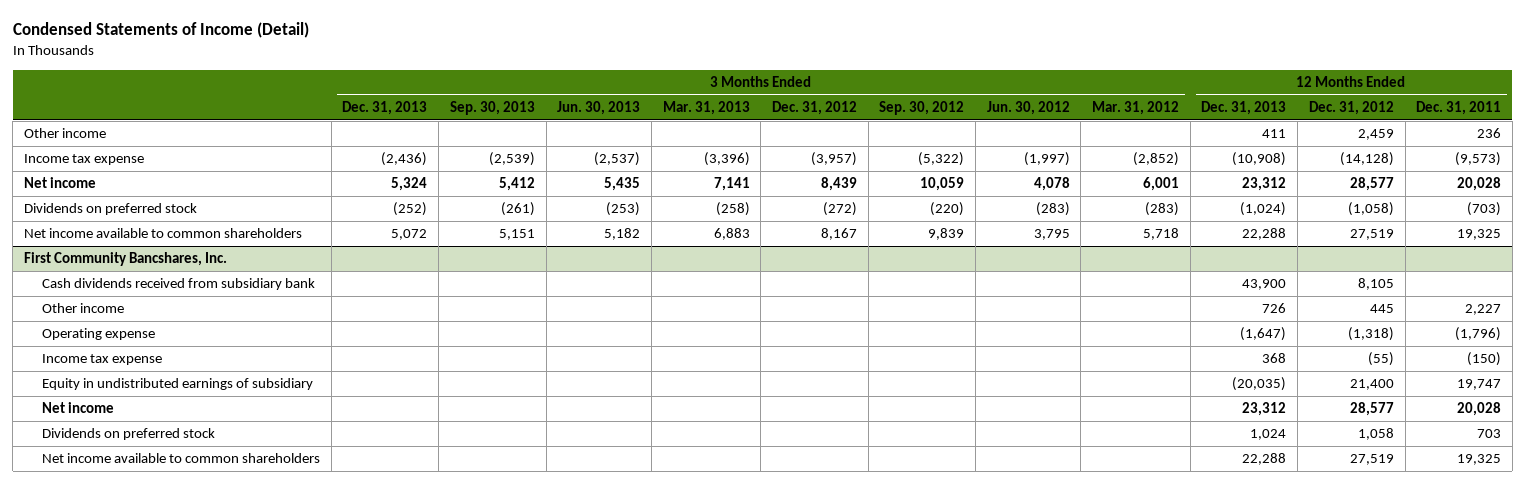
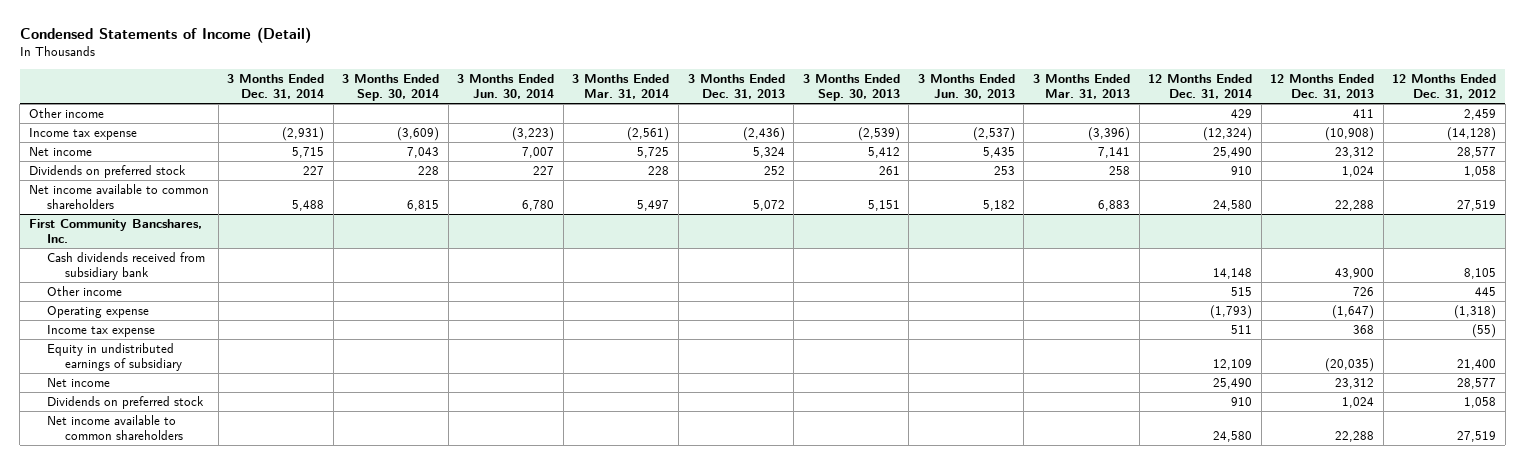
[771,101,857,116] Dec. 31, 2012 -> none
[879,101,965,116] Sep. 30, 2012 -> none
[986,101,1070,116] Jun. 30, 2012 -> none
[1092,101,1180,116] Mar. 31, 2012 -> none
[1416,101,1502,116] Dec. 31, 2011 -> none
none -> [227,73,325,99] 3 Months Ended Dec. 31, 2014
none -> [342,73,440,101] 3 Months Ended Sep. 30, 2014
none -> [457,73,555,99] 3 Months Ended Jun. 30, 2014
none -> [572,73,670,99] 3 Months Ended Mar. 31, 2014
none -> [1148,73,1253,99] 12 Months Ended Dec. 31, 2014
[393,202,428,217] (252) -> [763,165,785,175] 252
[500,202,535,217] (261) -> [878,165,900,175] 261
[606,202,641,217] (253) -> [993,165,1015,175] 253
[715,202,750,217] (258) -> [1109,165,1131,175] 258
[1240,202,1287,217] (1,024) -> [1342,165,1375,177] 1,024
[1347,202,1394,217] (1,058) -> [1464,165,1497,177] 1,058

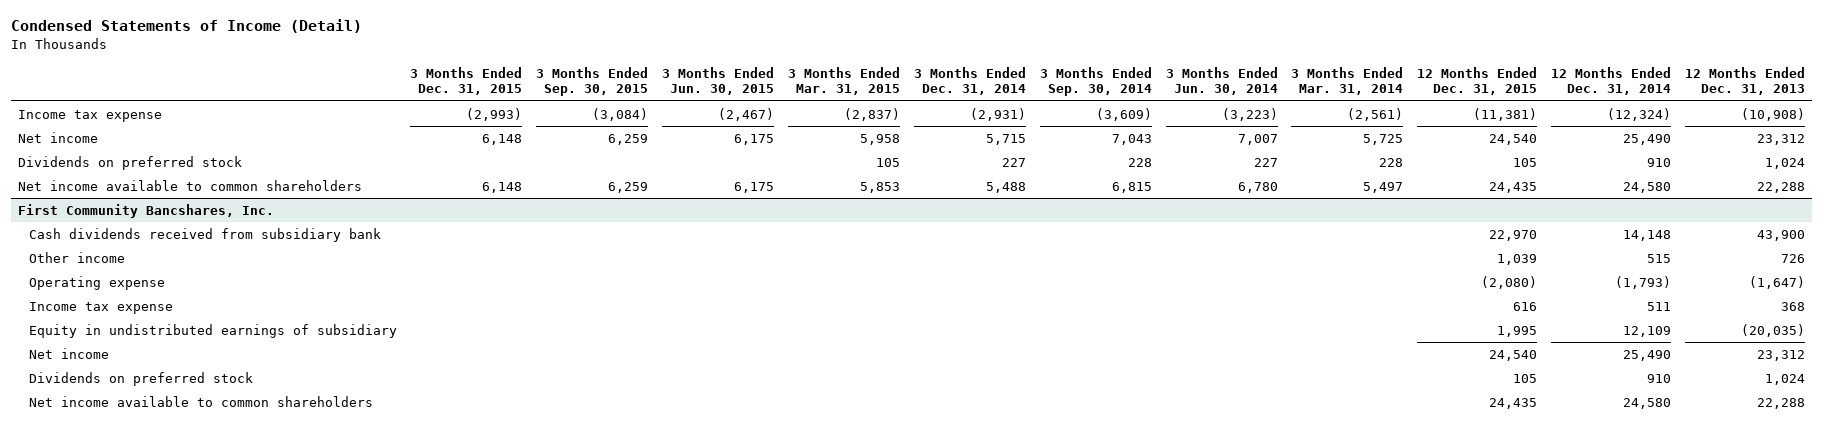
[687,73,785,99] 3 Months Ended Dec. 31, 2013 -> none
[802,73,900,101] 3 Months Ended Sep. 30, 2013 -> none
[917,73,1015,99] 3 Months Ended Jun. 30, 2013 -> none
[1033,73,1131,99] 3 Months Ended Mar. 31, 2013 -> none
[1392,73,1497,99] 12 Months Ended Dec. 31, 2012 -> none
none -> [410,67,523,96] 3 Months Ended Dec. 31, 2015
none -> [536,67,649,97] 3 Months Ended Sep. 30, 2015
none -> [662,67,775,96] 3 Months Ended Jun. 30, 2015
none -> [788,67,901,96] 3 Months Ended Mar. 31, 2015
none -> [1417,67,1538,96] 12 Months Ended Dec. 31, 2015
[28,107,104,118] Other income -> none

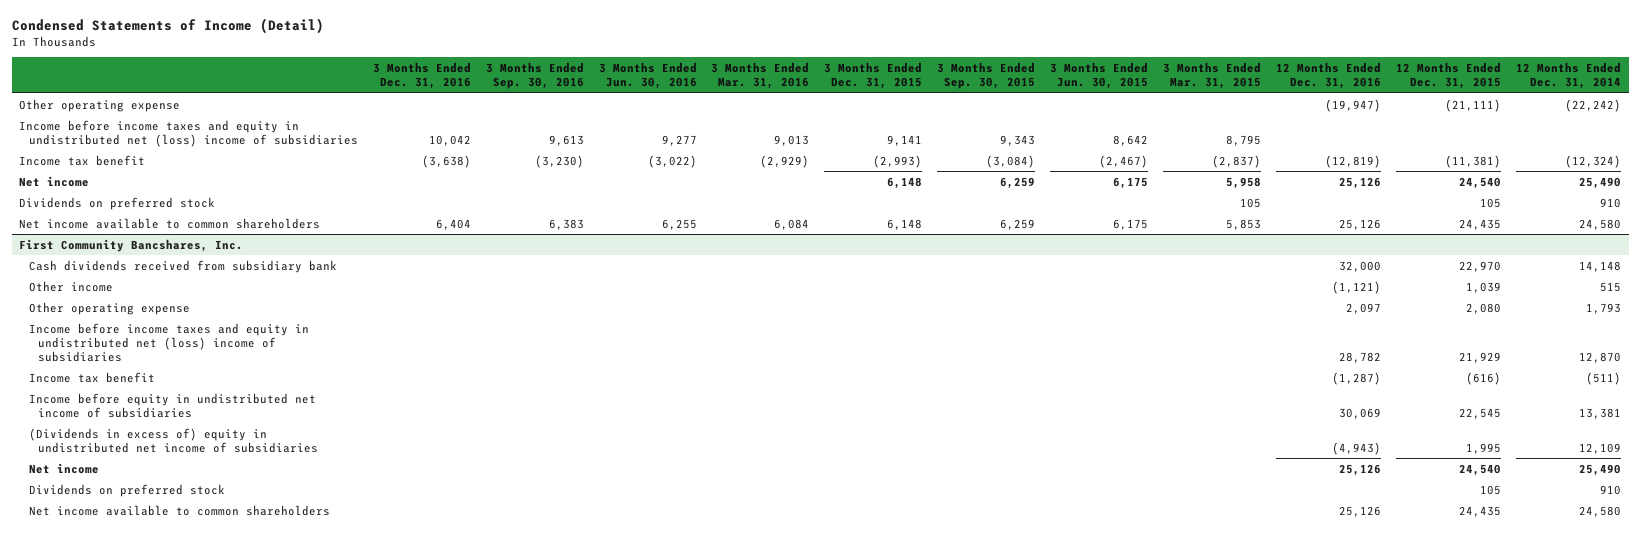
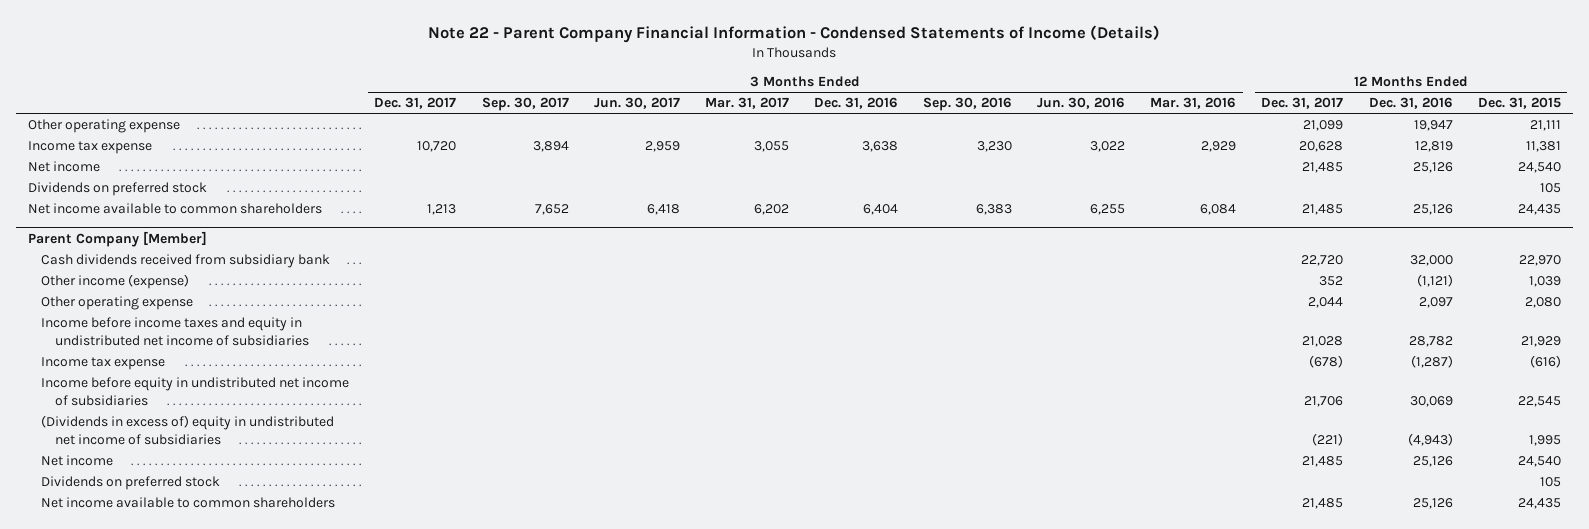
[11,17,324,34] Condensed Statements of Income (Detail) -> [428,24,1161,43] Note 22 - Parent Company Financial Information - Condensed Statements of Income (Details)
[824,62,923,90] 3 Months Ended Dec. 31, 2015 -> none
[937,62,1036,90] 3 Months Ended Sep. 30, 2015 -> none
[1050,62,1149,90] 3 Months Ended Jun. 30, 2015 -> none
[1163,62,1262,90] 3 Months Ended Mar. 31, 2015 -> none
[1516,62,1622,90] 12 Months Ended Dec. 31, 2014 -> none
none -> [374,97,457,110] Dec. 31, 2017
none -> [481,97,569,112] Sep. 30, 2017
none -> [593,97,680,110] Jun. 30, 2017
none -> [704,97,789,110] Mar. 31, 2017
none -> [1261,97,1344,110] Dec. 31, 2017
[19,119,358,147] Income before income taxes and equity in undistributed net (loss) income of subsidiaries -> none
[1325,98,1382,112] (19,947) -> [1413,120,1453,132] 19,947
[1445,98,1502,112] (21,111) -> [1529,120,1561,132] 21,111
[19,154,146,166] Income tax benefit -> [28,141,153,155] Income tax expense
[421,154,471,168] (3,638) -> [861,141,898,153] 3,638
[534,154,584,168] (3,230) -> [977,141,1013,153] 3,230
[647,154,697,168] (3,022) -> [1090,141,1126,153] 3,022
[760,154,810,168] (2,929) -> [1201,141,1237,153] 2,929
[1325,154,1382,168] (12,819) -> [1414,141,1453,153] 12,819
[1445,154,1502,168] (11,381) -> [1525,141,1561,153] 11,381
[19,238,244,252] First Community Bancshares, Inc. -> none
none -> [28,230,208,247] Parent Company [Member]
[28,280,113,292] Other income -> [41,274,190,290] Other income (expense)
[28,322,309,362] Income before income taxes and equity in undistributed net (loss) income of subsidiaries -> [41,317,309,346] Income before income taxes and equity in undistributed net income of subsidiaries
[28,371,155,383] Income tax benefit -> [41,357,166,371] Income tax expense

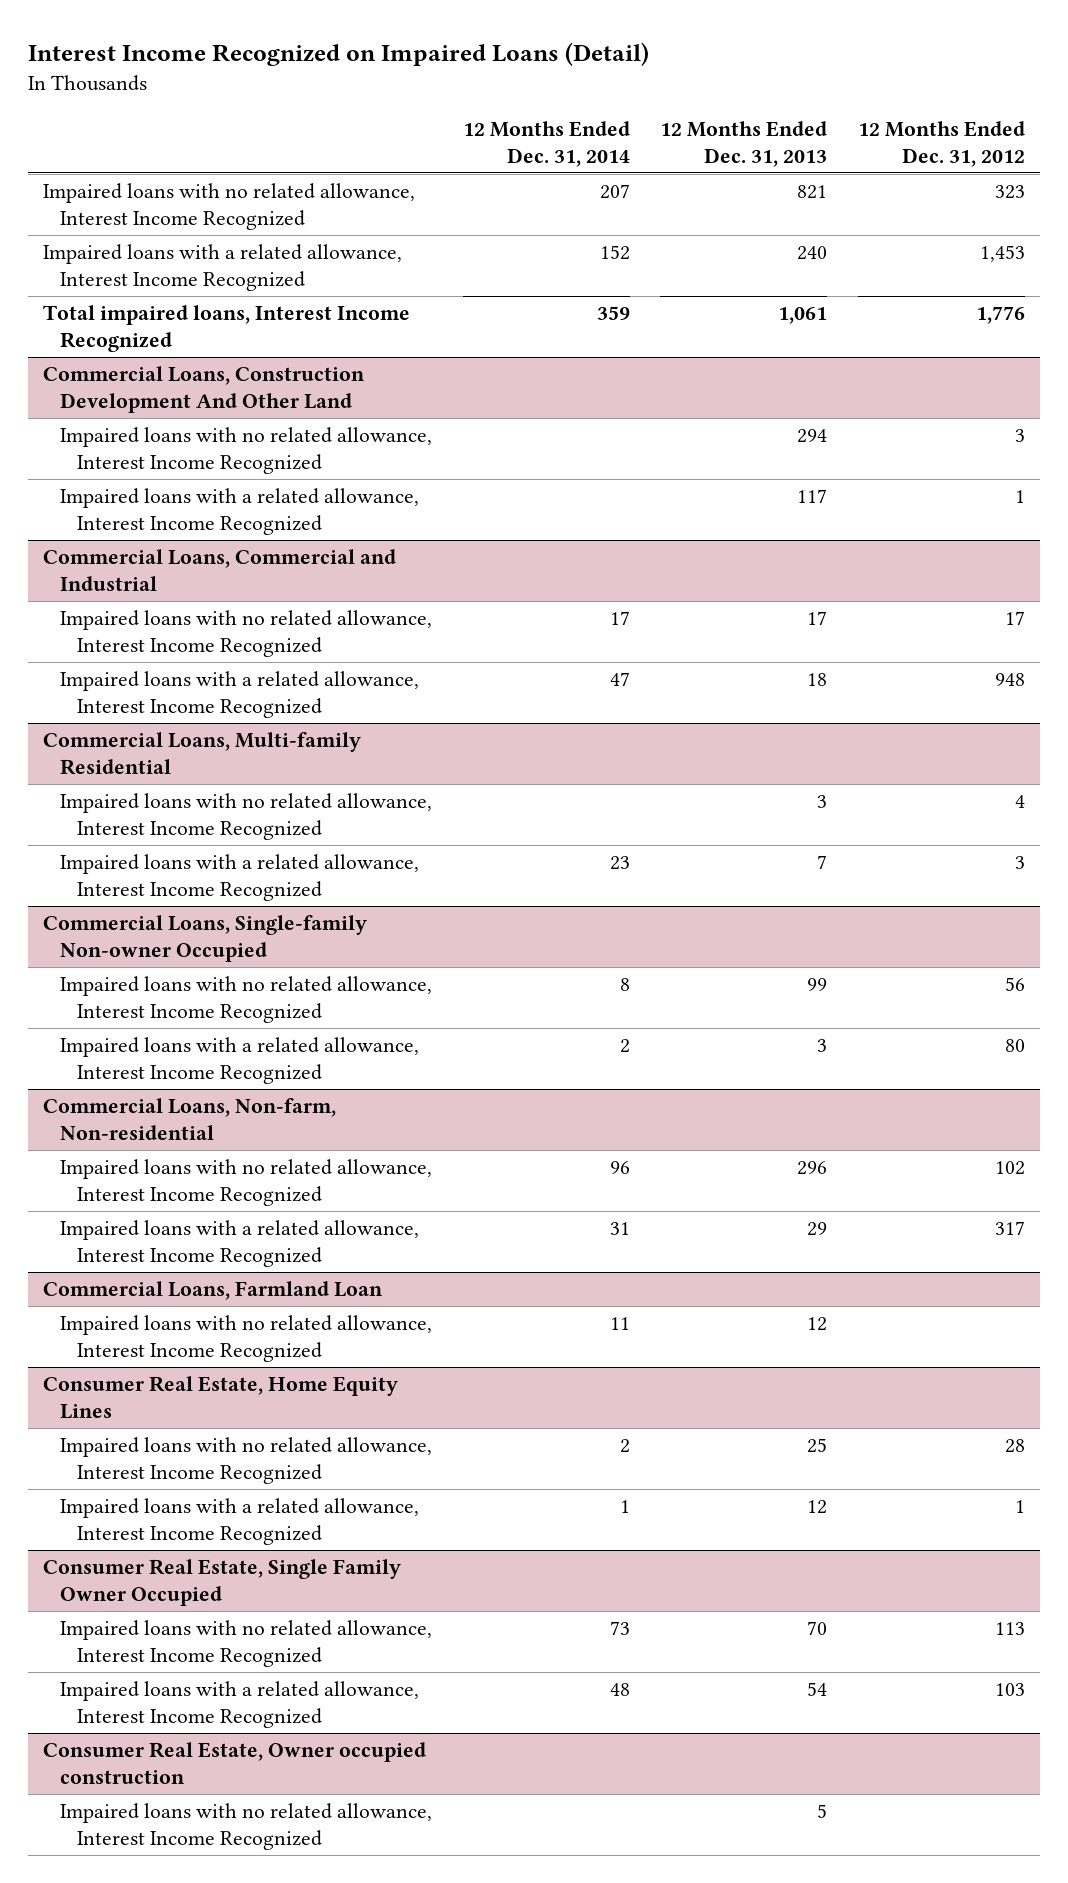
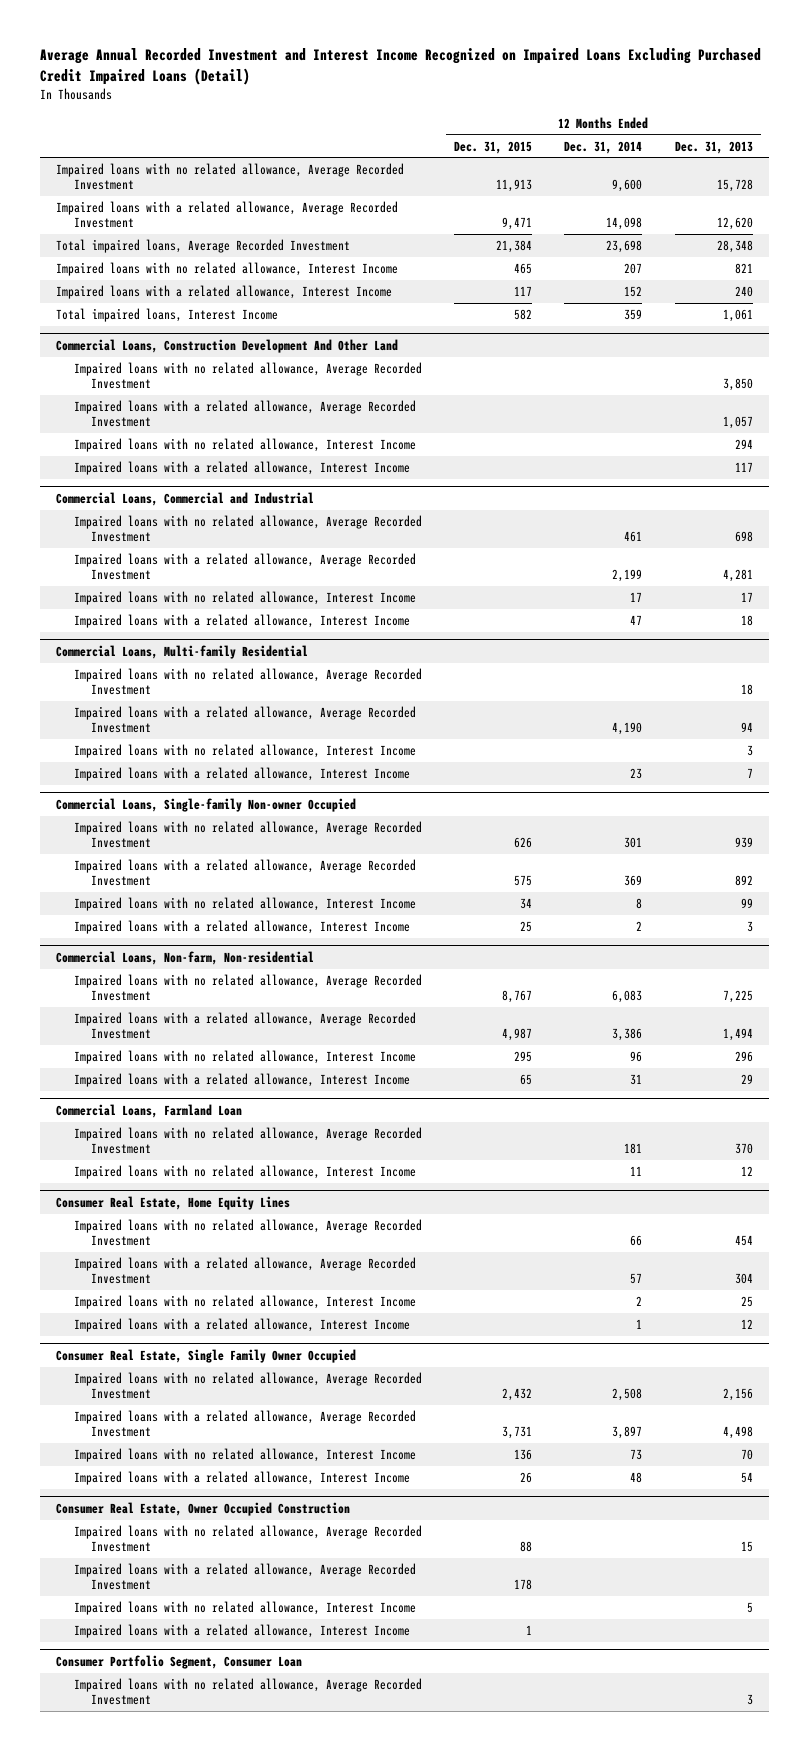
[27,41,649,66] Interest Income Recognized on Impaired Loans (Detail) -> [39,48,761,85] Average Annual Recorded Investment and Interest Income Recognized on Impaired Loans Excluding Purchased Credit Impaired Loans (Detail)
[858,120,1026,167] 12 Months Ended Dec. 31, 2012 -> none
none -> [453,140,532,154] Dec. 31, 2015
none -> [55,163,404,191] Impaired loans with no related allowance, Average Recorded Investment
none -> [55,201,398,229] Impaired loans with a related allowance, Average Recorded Investment
none -> [55,239,350,254] Total impaired loans, Average Recorded Investment
[42,183,415,231] Impaired loans with no related allowance, Interest Income Recognized -> [55,262,398,277] Impaired loans with no related allowance, Interest Income
[42,244,402,292] Impaired loans with a related allowance, Interest Income Recognized -> [55,285,392,300] Impaired loans with a related allowance, Interest Income
[42,305,410,353] Total impaired loans, Interest Income Recognized -> [55,308,278,323] Total impaired loans, Interest Income
none -> [73,362,422,390] Impaired loans with no related allowance, Average Recorded Investment
none -> [73,400,416,428] Impaired loans with a related allowance, Average Recorded Investment
[60,427,433,475] Impaired loans with no related allowance, Interest Income Recognized -> [73,438,416,453] Impaired loans with no related allowance, Interest Income
[60,488,420,536] Impaired loans with a related allowance, Interest Income Recognized -> [73,461,410,476] Impaired loans with a related allowance, Interest Income
none -> [73,515,422,543] Impaired loans with no related allowance, Average Recorded Investment
none -> [73,553,416,581] Impaired loans with a related allowance, Average Recorded Investment
[60,610,433,658] Impaired loans with no related allowance, Interest Income Recognized -> [73,591,416,606] Impaired loans with no related allowance, Interest Income
[60,671,420,719] Impaired loans with a related allowance, Interest Income Recognized -> [73,614,410,629] Impaired loans with a related allowance, Interest Income
none -> [73,668,422,696] Impaired loans with no related allowance, Average Recorded Investment
none -> [73,706,416,734] Impaired loans with a related allowance, Average Recorded Investment
[60,793,433,841] Impaired loans with no related allowance, Interest Income Recognized -> [73,744,416,759] Impaired loans with no related allowance, Interest Income
[60,854,420,902] Impaired loans with a related allowance, Interest Income Recognized -> [73,767,410,782] Impaired loans with a related allowance, Interest Income
none -> [73,821,422,849] Impaired loans with no related allowance, Average Recorded Investment
none -> [73,859,416,887] Impaired loans with a related allowance, Average Recorded Investment
[60,976,433,1024] Impaired loans with no related allowance, Interest Income Recognized -> [73,897,416,912] Impaired loans with no related allowance, Interest Income
[60,1037,420,1085] Impaired loans with a related allowance, Interest Income Recognized -> [73,920,410,935] Impaired loans with a related allowance, Interest Income
none -> [73,974,422,1002] Impaired loans with no related allowance, Average Recorded Investment
none -> [73,1012,416,1040] Impaired loans with a related allowance, Average Recorded Investment
[60,1159,433,1207] Impaired loans with no related allowance, Interest Income Recognized -> [73,1050,416,1065] Impaired loans with no related allowance, Interest Income
[60,1220,420,1268] Impaired loans with a related allowance, Interest Income Recognized -> [73,1073,410,1088] Impaired loans with a related allowance, Interest Income
none -> [73,1127,422,1155] Impaired loans with no related allowance, Average Recorded Investment
[60,1315,433,1363] Impaired loans with no related allowance, Interest Income Recognized -> [73,1165,416,1180] Impaired loans with no related allowance, Interest Income
none -> [73,1219,422,1247] Impaired loans with no related allowance, Average Recorded Investment
none -> [73,1257,416,1285] Impaired loans with a related allowance, Average Recorded Investment
[60,1437,433,1485] Impaired loans with no related allowance, Interest Income Recognized -> [73,1295,416,1310] Impaired loans with no related allowance, Interest Income
[60,1498,420,1546] Impaired loans with a related allowance, Interest Income Recognized -> [73,1318,410,1333] Impaired loans with a related allowance, Interest Income
none -> [73,1372,422,1400] Impaired loans with no related allowance, Average Recorded Investment
none -> [73,1410,416,1438] Impaired loans with a related allowance, Average Recorded Investment
[60,1620,433,1668] Impaired loans with no related allowance, Interest Income Recognized -> [73,1448,416,1463] Impaired loans with no related allowance, Interest Income
[60,1681,420,1729] Impaired loans with a related allowance, Interest Income Recognized -> [73,1471,410,1486] Impaired loans with a related allowance, Interest Income
[42,1742,426,1785] Consumer Real Estate, Owner occupied construction -> [55,1501,350,1516] Consumer Real Estate, Owner Occupied Construction
none -> [73,1525,422,1553] Impaired loans with no related allowance, Average Recorded Investment
none -> [73,1563,416,1591] Impaired loans with a related allowance, Average Recorded Investment
[60,1803,433,1851] Impaired loans with no related allowance, Interest Income Recognized -> [73,1601,416,1616] Impaired loans with no related allowance, Interest Income
none -> [73,1624,410,1639] Impaired loans with a related allowance, Interest Income
none -> [55,1654,302,1669] Consumer Portfolio Segment, Consumer Loan
none -> [73,1678,422,1706] Impaired loans with no related allowance, Average Recorded Investment

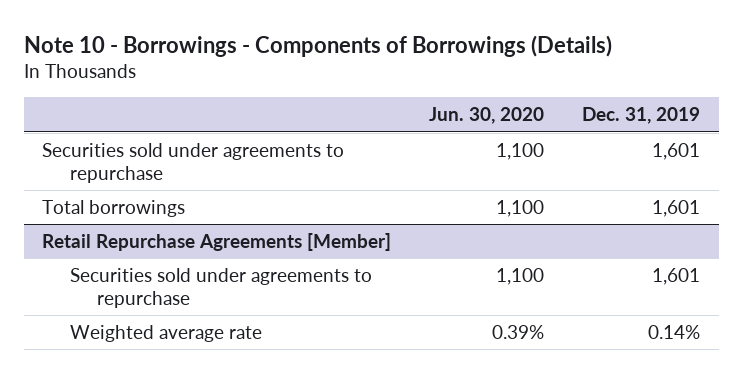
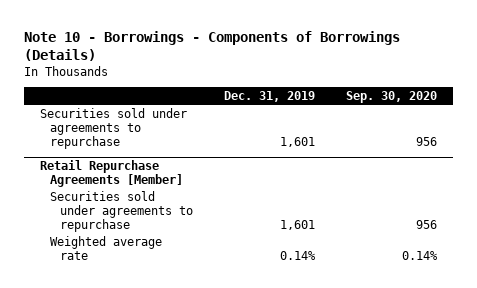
[429,107,545,125] Jun. 30, 2020 -> none
none -> [346,91,438,104] Sep. 30, 2020
[42,200,186,218] Total borrowings -> none

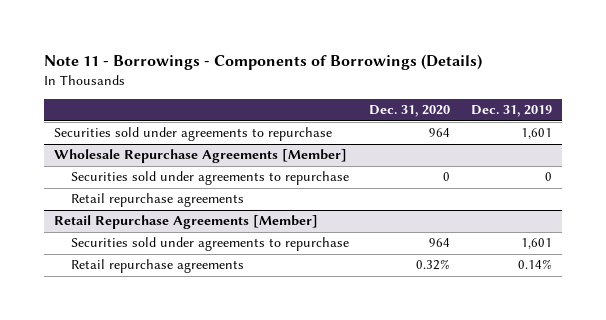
[24,31,401,62] Note 10 - Borrowings - Components of Borrowings (Details) -> [44,53,483,70] Note 11 - Borrowings - Components of Borrowings (Details)
[346,91,438,104] Sep. 30, 2020 -> none
none -> [369,105,451,118] Dec. 31, 2020
none -> [54,149,348,164] Wholesale Repurchase Agreements [Member]
none -> [71,171,350,186] Securities sold under agreements to repurchase
none -> [71,193,245,208] Retail repurchase agreements
[49,235,162,260] Weighted average rate -> [71,259,245,274] Retail repurchase agreements

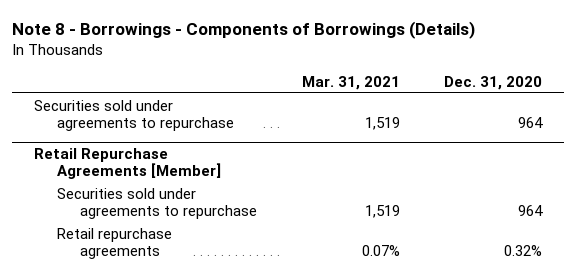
[44,53,483,70] Note 11 - Borrowings - Components of Borrowings (Details) -> [12,21,476,40] Note 8 - Borrowings - Components of Borrowings (Details)
[470,105,552,118] Dec. 31, 2019 -> none
none -> [301,75,400,90] Mar. 31, 2021
[54,149,348,164] Wholesale Repurchase Agreements [Member] -> none
[71,171,350,186] Securities sold under agreements to repurchase -> none
[71,193,245,208] Retail repurchase agreements -> none

